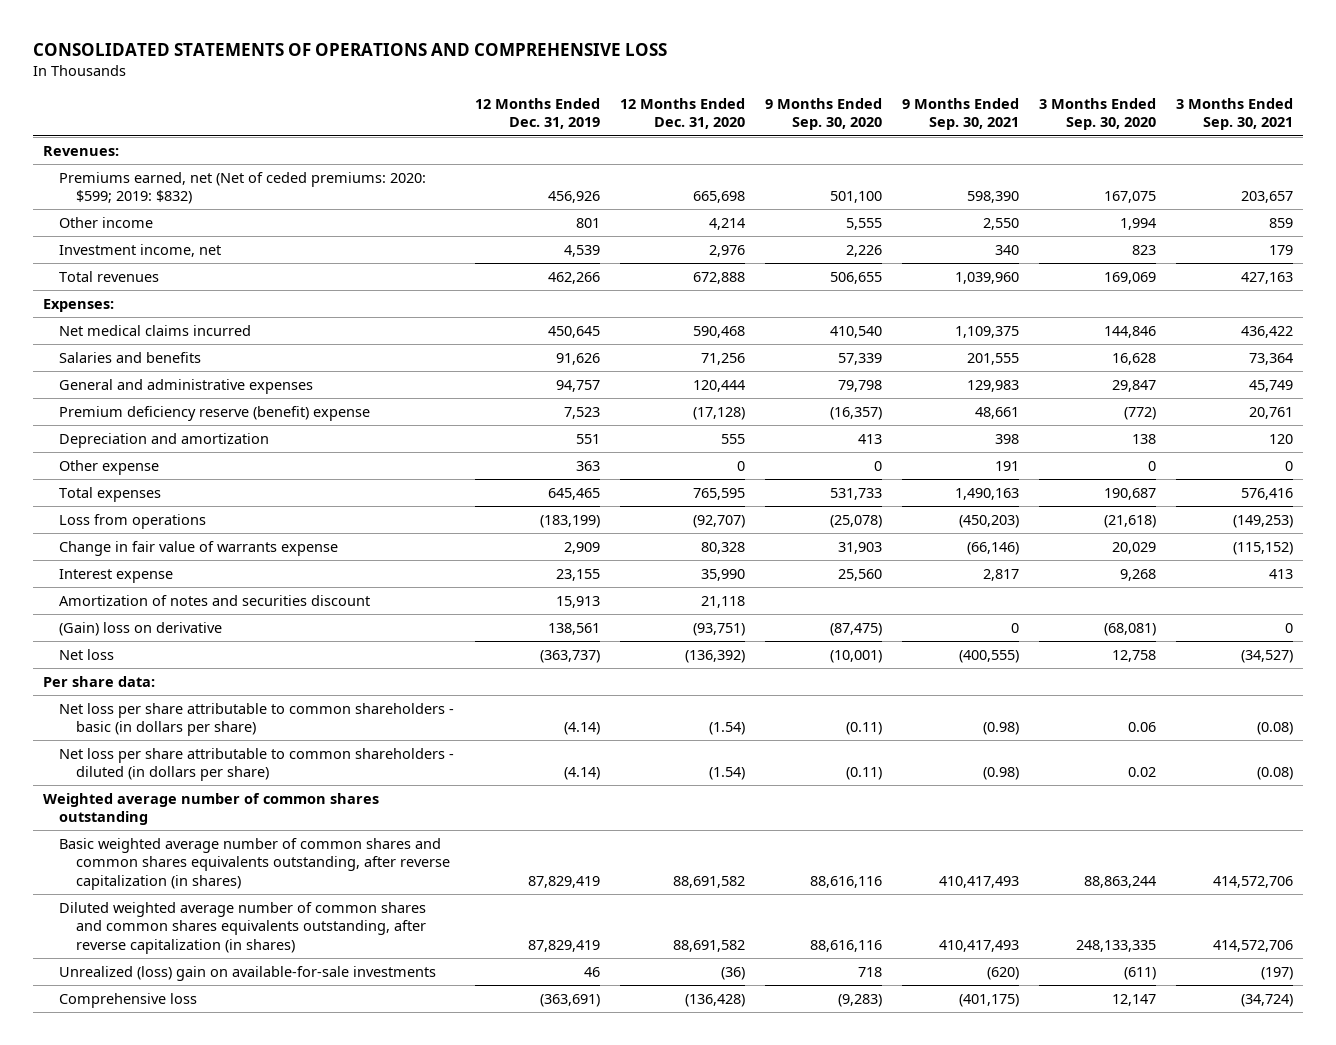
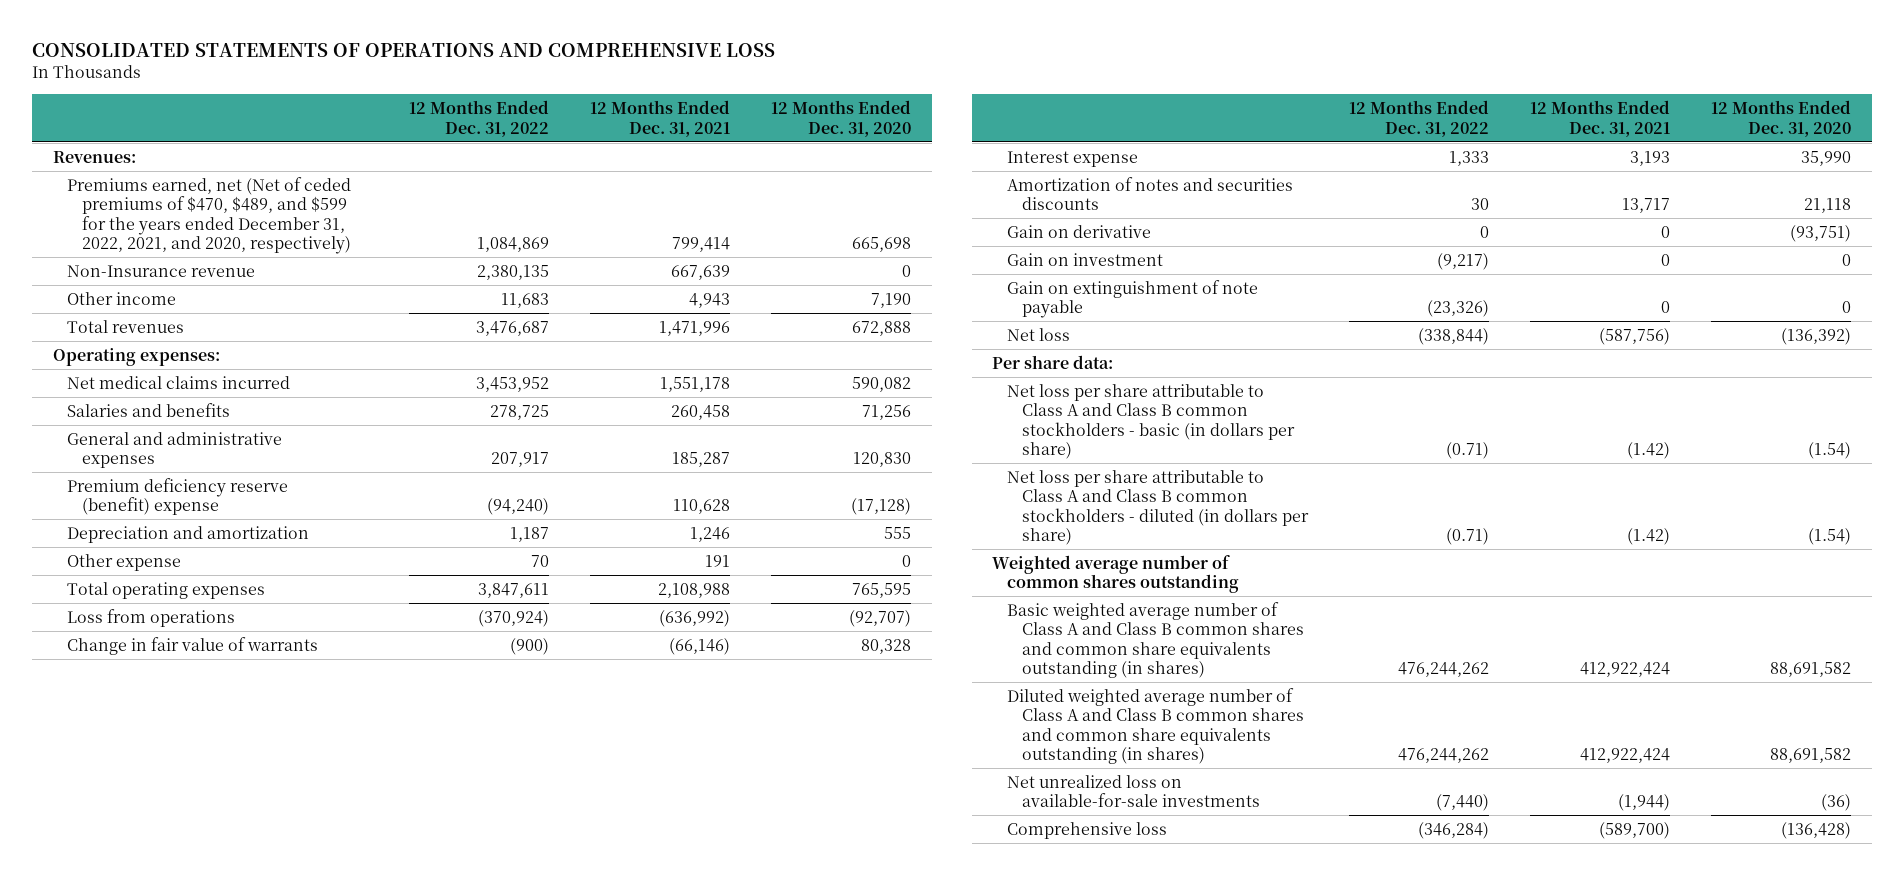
[474,98,600,130] 12 Months Ended Dec. 31, 2019 -> none
[764,98,882,131] 9 Months Ended Sep. 30, 2020 -> none
[901,98,1019,131] 9 Months Ended Sep. 30, 2021 -> none
[1039,98,1157,131] 3 Months Ended Sep. 30, 2020 -> none
[1176,98,1294,131] 3 Months Ended Sep. 30, 2021 -> none
none -> [408,100,549,137] 12 Months Ended Dec. 31, 2022
none -> [590,100,731,137] 12 Months Ended Dec. 31, 2021
[59,243,222,257] Investment income, net -> none
[59,171,427,205] Premiums earned, net (Net of ceded premiums: 2020: $599; 2019: $832) -> [67,176,352,255] Premiums earned, net (Net of ceded premiums of $470, $489, and $599 for the years ended December 31, 2022, 2021, and 2020, respectively)
none -> [67,264,256,277] Non-Insurance revenue
[708,217,745,230] 4,214 -> [871,292,912,308] 7,190
[43,298,115,312] Expenses: -> [52,347,220,366] Operating expenses:
[692,325,745,338] 590,468 -> [852,376,912,392] 590,082
[692,379,745,392] 120,444 -> [853,452,912,468] 120,830
[59,486,162,502] Total expenses -> [67,581,266,599] Total operating expenses
[59,540,339,556] Change in fair value of warrants expense -> [67,636,319,655] Change in fair value of warrants
[59,594,371,606] Amortization of notes and securities discount -> [1007,176,1294,211] Amortization of notes and securities discounts
[59,621,223,636] (Gain) loss on derivative -> [1007,224,1152,238] Gain on derivative
none -> [1007,252,1164,266] Gain on investment
none -> [1007,279,1259,319] Gain on extinguishment of note payable
[59,702,455,737] Net loss per share attributable to common shareholders - basic (in dollars per share) -> [1007,383,1295,460] Net loss per share attributable to Class A and Class B common stockholders - basic (in dollars per share)
[59,747,455,782] Net loss per share attributable to common shareholders - diluted (in dollars per share) -> [1007,469,1309,546] Net loss per share attributable to Class A and Class B common stockholders - diluted (in dollars per share)
[59,837,450,890] Basic weighted average number of common shares and common shares equivalents outstanding, after reverse capitalization (in shares) -> [1007,601,1304,679] Basic weighted average number of Class A and Class B common shares and common share equivalents outstanding (in shares)
[59,901,427,954] Diluted weighted average number of common shares and common shares equivalents outstanding, after reverse capitalization (in shares) -> [1007,687,1304,765] Diluted weighted average number of Class A and Class B common shares and common share equivalents outstanding (in shares)
[59,965,437,981] Unrealized (loss) gain on available-for-sale investments -> [1007,774,1260,808] Net unrealized loss on available-for-sale investments

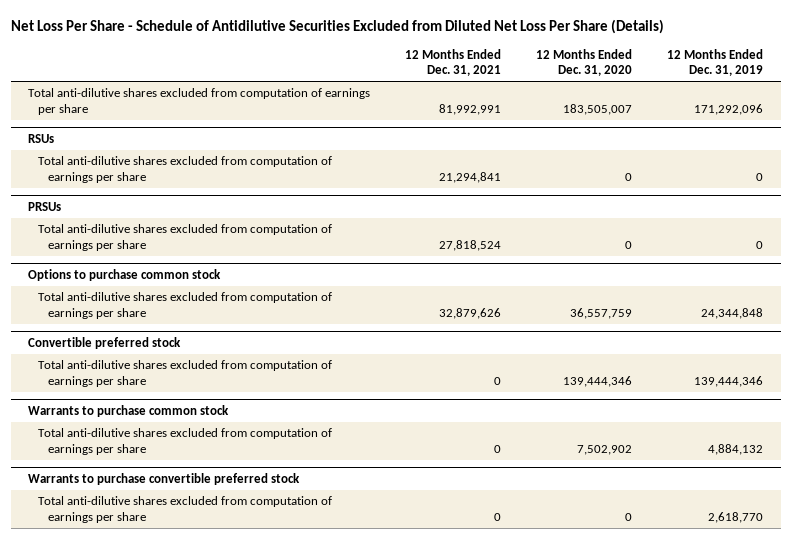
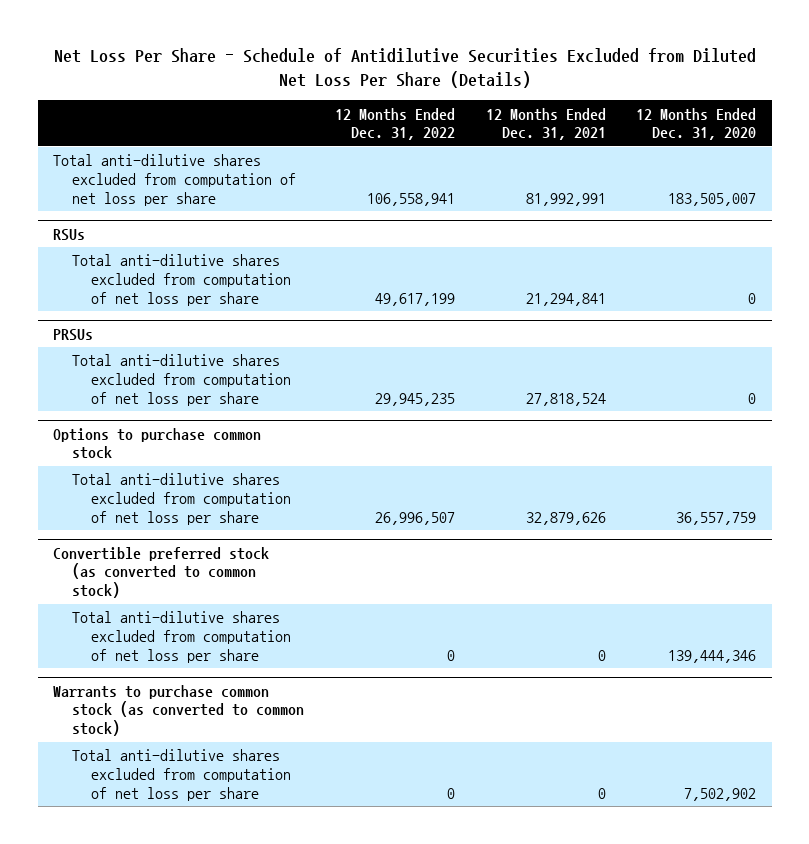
[667,48,764,77] 12 Months Ended Dec. 31, 2019 -> none
none -> [334,107,455,141] 12 Months Ended Dec. 31, 2022
[28,88,371,115] Total anti-dilutive shares excluded from computation of earnings per share -> [52,154,297,206] Total anti-dilutive shares excluded from computation of net loss per share
[38,156,333,183] Total anti-dilutive shares excluded from computation of earnings per share -> [72,254,292,306] Total anti-dilutive shares excluded from computation of net loss per share
[38,224,333,251] Total anti-dilutive shares excluded from computation of earnings per share -> [72,354,292,406] Total anti-dilutive shares excluded from computation of net loss per share
[28,473,301,486] Warrants to purchase convertible preferred stock -> none
[38,496,333,523] Total anti-dilutive shares excluded from computation of earnings per share -> none
[38,292,333,319] Total anti-dilutive shares excluded from computation of earnings per share -> [72,473,292,525] Total anti-dilutive shares excluded from computation of net loss per share
[28,337,182,350] Convertible preferred stock -> [52,546,269,599] Convertible preferred stock (as converted to common stock)
[38,360,333,387] Total anti-dilutive shares excluded from computation of earnings per share -> [72,611,292,663] Total anti-dilutive shares excluded from computation of net loss per share
[28,405,230,418] Warrants to purchase common stock -> [52,684,305,737] Warrants to purchase common stock (as converted to common stock)
[38,428,333,455] Total anti-dilutive shares excluded from computation of earnings per share -> [72,749,292,801] Total anti-dilutive shares excluded from computation of net loss per share

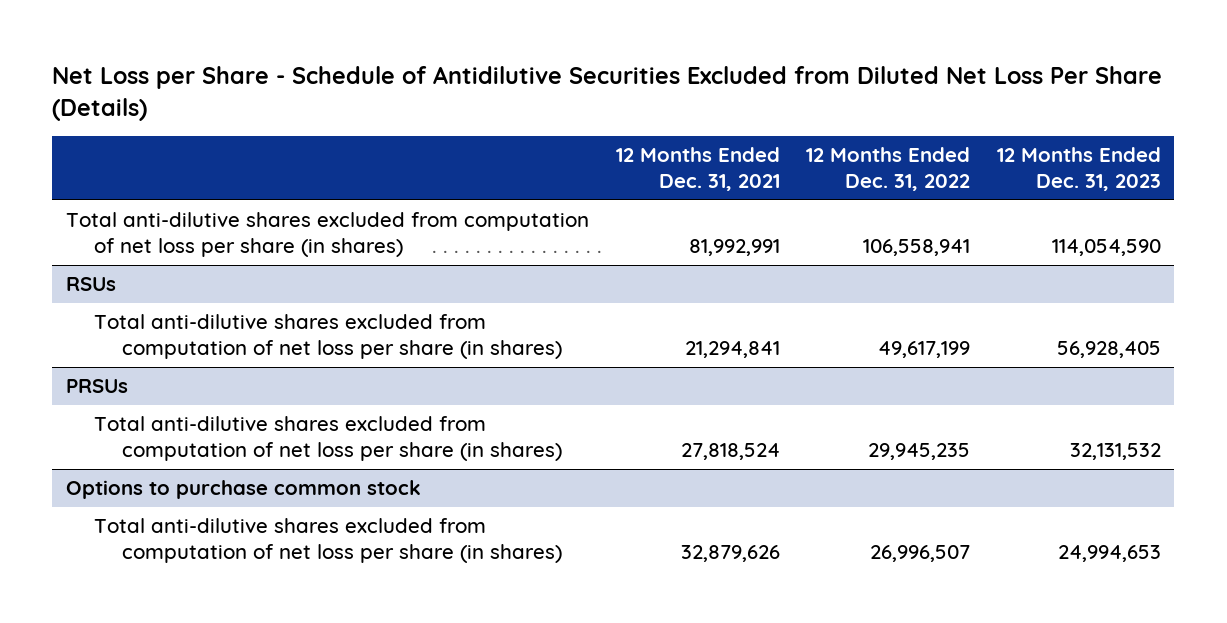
[53,48,756,89] Net Loss Per Share - Schedule of Antidilutive Securities Excluded from Diluted Net Loss Per Share (Details) -> [52,66,1163,121] Net Loss per Share - Schedule of Antidilutive Securities Excluded from Diluted Net Loss Per Share (Details)
[636,107,757,141] 12 Months Ended Dec. 31, 2020 -> none
none -> [997,147,1162,192] 12 Months Ended Dec. 31, 2023
[52,154,297,206] Total anti-dilutive shares excluded from computation of net loss per share -> [65,212,589,257] Total anti-dilutive shares excluded from computation of net loss per share (in shares)
[72,254,292,306] Total anti-dilutive shares excluded from computation of net loss per share -> [94,314,563,359] Total anti-dilutive shares excluded from computation of net loss per share (in shares)
[72,354,292,406] Total anti-dilutive shares excluded from computation of net loss per share -> [94,416,563,461] Total anti-dilutive shares excluded from computation of net loss per share (in shares)
[52,546,269,599] Convertible preferred stock (as converted to common stock) -> none
[72,611,292,663] Total anti-dilutive shares excluded from computation of net loss per share -> none
[52,684,305,737] Warrants to purchase common stock (as converted to common stock) -> none
[72,749,292,801] Total anti-dilutive shares excluded from computation of net loss per share -> none
[72,473,292,525] Total anti-dilutive shares excluded from computation of net loss per share -> [94,518,563,563] Total anti-dilutive shares excluded from computation of net loss per share (in shares)

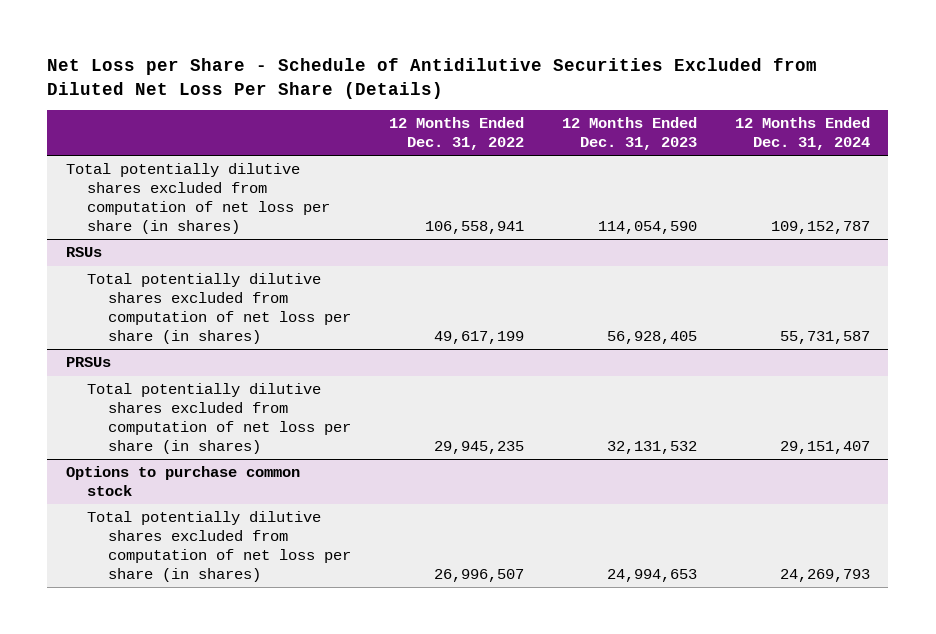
[615,147,780,192] 12 Months Ended Dec. 31, 2021 -> none
none -> [734,117,870,151] 12 Months Ended Dec. 31, 2024
[65,212,589,257] Total anti-dilutive shares excluded from computation of net loss per share (in shares) -> [66,163,331,234] Total potentially dilutive shares excluded from computation of net loss per share (in shares)
[94,314,563,359] Total anti-dilutive shares excluded from computation of net loss per share (in shares) -> [87,273,352,344] Total potentially dilutive shares excluded from computation of net loss per share (in shares)
[94,416,563,461] Total anti-dilutive shares excluded from computation of net loss per share (in shares) -> [87,383,352,454] Total potentially dilutive shares excluded from computation of net loss per share (in shares)
[94,518,563,563] Total anti-dilutive shares excluded from computation of net loss per share (in shares) -> [87,511,352,582] Total potentially dilutive shares excluded from computation of net loss per share (in shares)

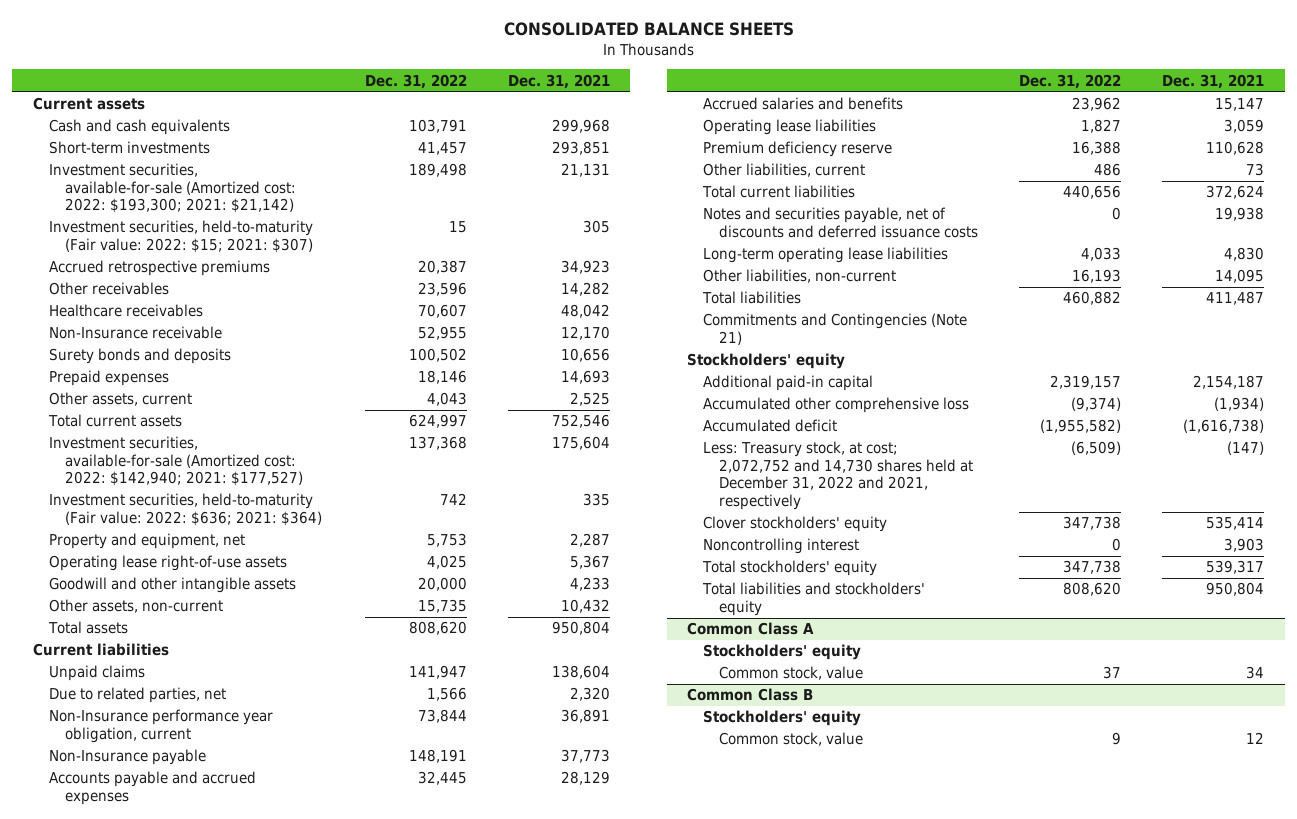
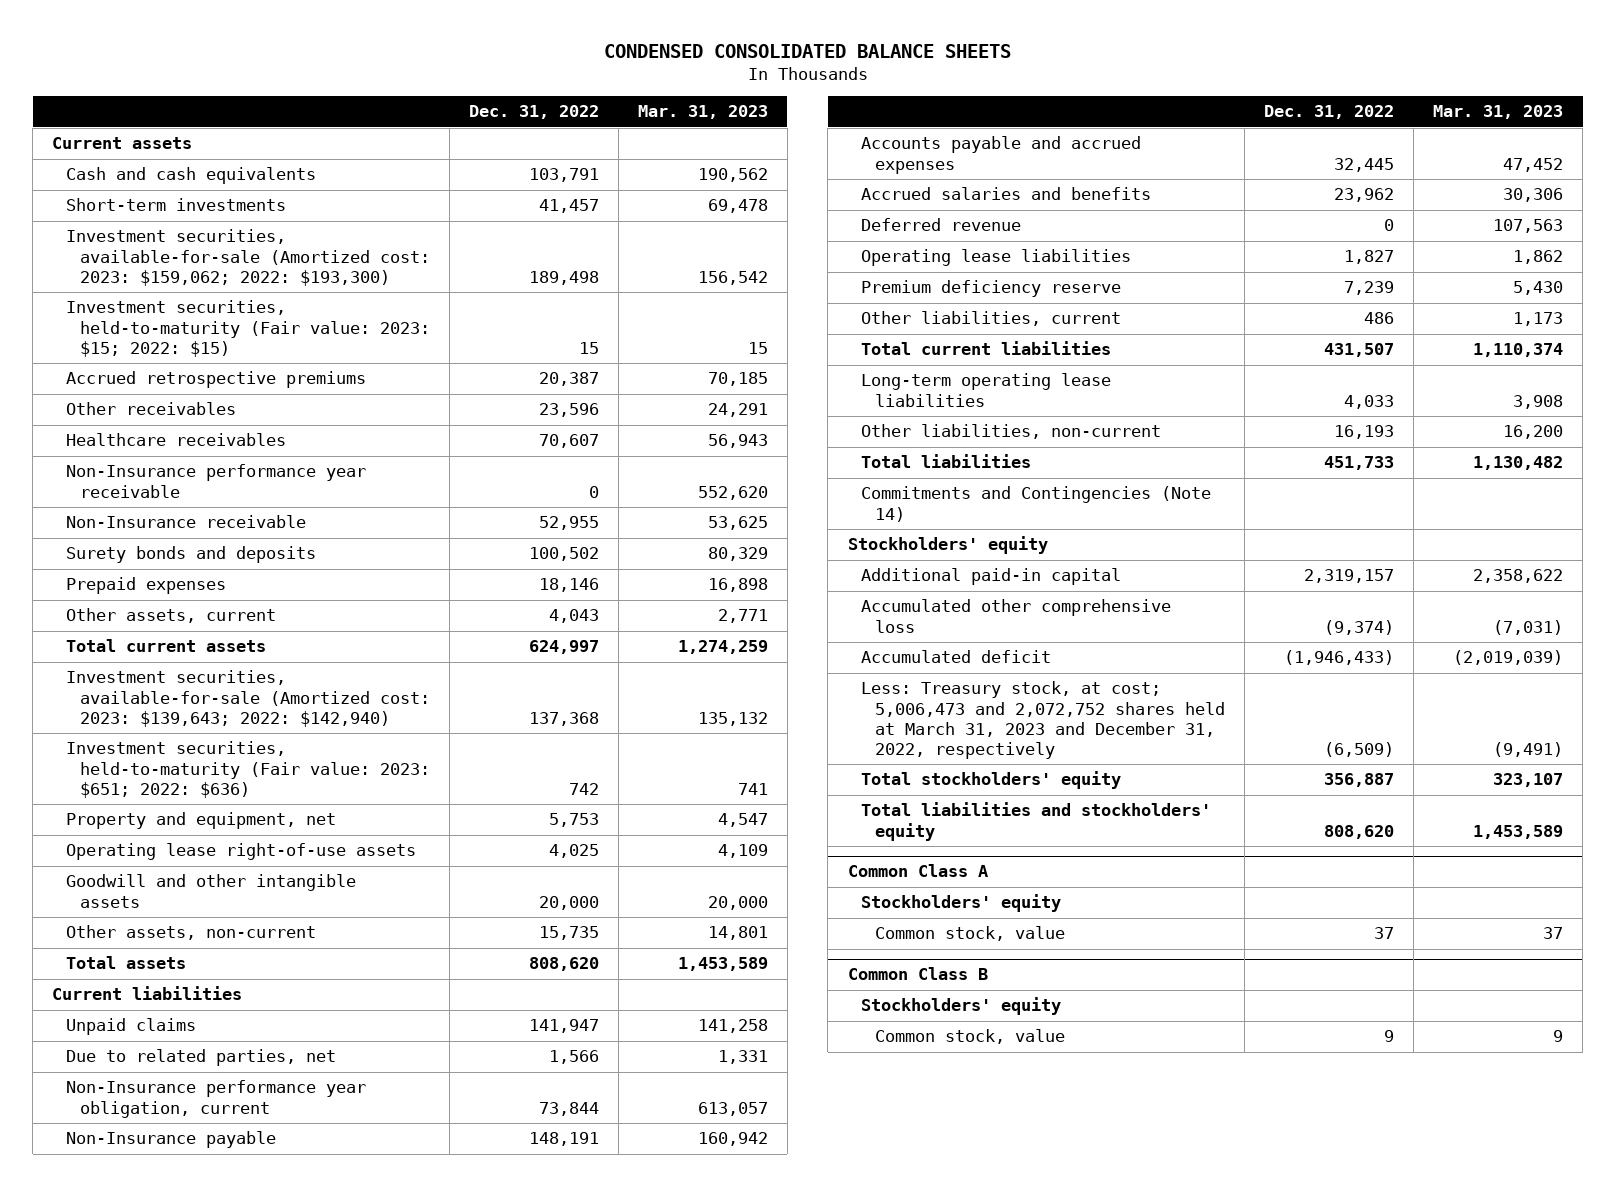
[503,22,794,37] CONSOLIDATED BALANCE SHEETS -> [603,43,1011,58] CONDENSED CONSOLIDATED BALANCE SHEETS
[507,73,610,89] Dec. 31, 2021 -> none
none -> [637,105,768,120] Mar. 31, 2023
[48,163,296,214] Investment securities, available-for-sale (Amortized cost: 2022: $193,300; 2021: $21,142) -> [65,229,430,286] Investment securities, available-for-sale (Amortized cost: 2023: $159,062; 2022: $193,300)
[48,220,313,253] Investment securities, held-to-maturity (Fair value: 2022: $15; 2021: $307) -> [65,300,430,357] Investment securities, held-to-maturity (Fair value: 2023: $15; 2022: $15)
none -> [65,464,366,498] Non-Insurance performance year receivable
[48,436,303,487] Investment securities, available-for-sale (Amortized cost: 2022: $142,940; 2021: $177,527) -> [65,670,430,727] Investment securities, available-for-sale (Amortized cost: 2023: $139,643; 2022: $142,940)
[48,493,322,526] Investment securities, held-to-maturity (Fair value: 2022: $636; 2021: $364) -> [65,741,430,798] Investment securities, held-to-maturity (Fair value: 2023: $651; 2022: $636)
none -> [861,218,1022,232] Deferred revenue
[1072,141,1122,156] 16,388 -> [1343,281,1394,296] 7,239
[703,207,979,238] Notes and securities payable, net of discounts and deferred issuance costs -> none
[1063,185,1122,200] 440,656 -> [1323,343,1394,358] 431,507
[1063,291,1122,306] 460,882 -> [1323,456,1394,471] 451,733
[703,313,968,345] Commitments and Contingencies (Note 21) -> [861,486,1212,522] Commitments and Contingencies (Note 14)
[703,538,860,555] Noncontrolling interest -> none
[702,560,878,577] Total stockholders' equity -> none
[1040,419,1122,434] (1,955,582) -> [1283,650,1394,666] (1,946,433)
[703,441,974,510] Less: Treasury stock, at cost; 2,072,752 and 14,730 shares held at December 31, 2022 and 2021, respectively -> [861,681,1225,759] Less: Treasury stock, at cost; 5,006,473 and 2,072,752 shares held at March 31, 2023 and December 31, 2022, respectively
[703,516,888,533] Clover stockholders' equity -> [861,771,1122,790] Total stockholders' equity
[1063,516,1122,531] 347,738 -> [1323,773,1394,788] 356,887

